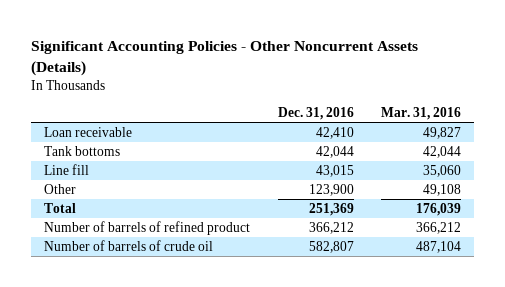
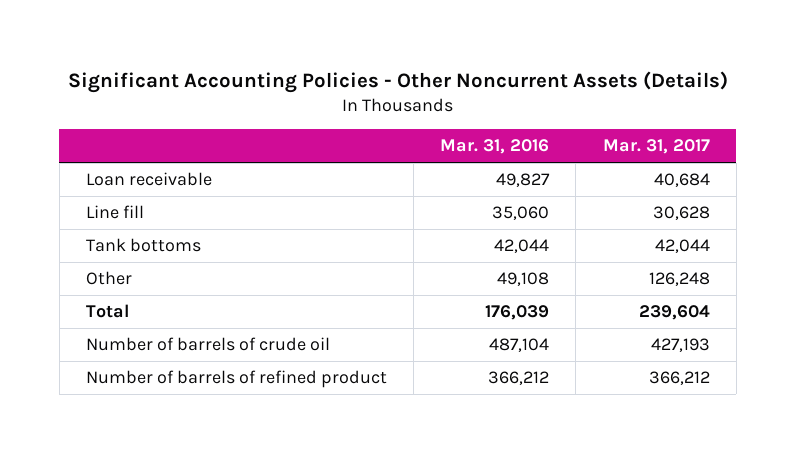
[277,107,354,121] Dec. 31, 2016 -> none
none -> [602,139,710,155] Mar. 31, 2017
[44,145,121,156] Tank bottoms -> [85,238,201,253] Tank bottoms
[44,220,251,235] Number of barrels of refined product -> [85,370,387,389] Number of barrels of refined product

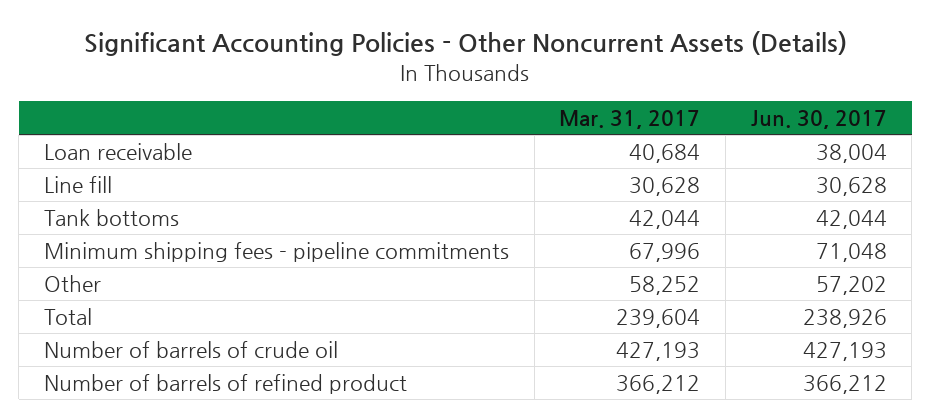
[440,139,550,155] Mar. 31, 2016 -> none
none -> [750,110,887,130] Jun. 30, 2017
none -> [43,242,509,263] Minimum shipping fees - pipeline commitments
[648,272,710,287] 126,248 -> [629,276,701,296] 58,252

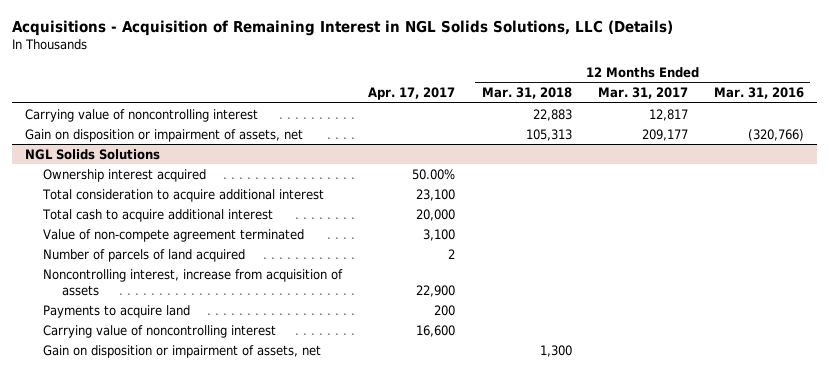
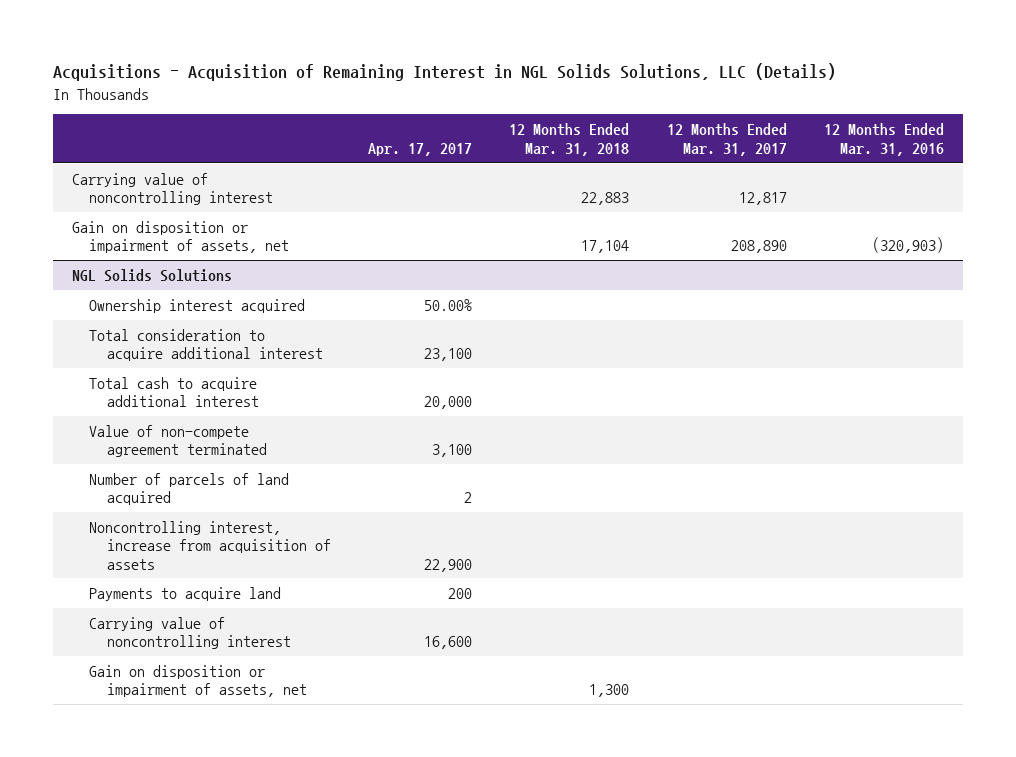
[525,128,572,141] 105,313 -> [581,240,630,254] 17,104
[641,128,688,141] 209,177 -> [730,240,787,254] 208,890
[747,128,804,141] (320,766) -> [872,237,945,254] (320,903)

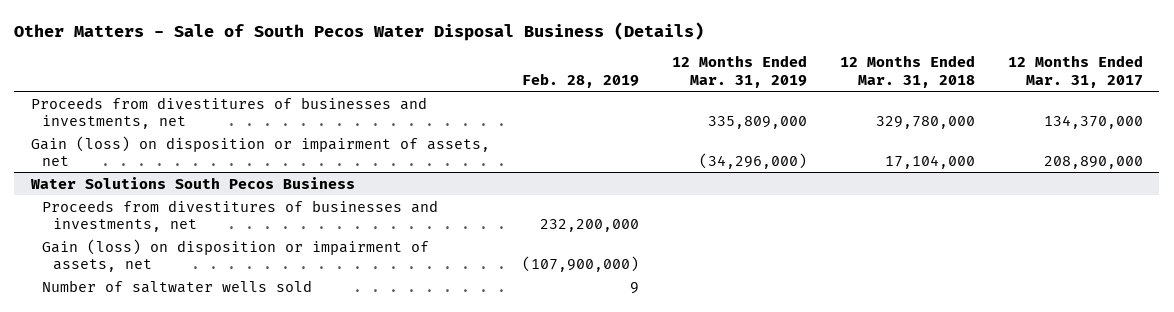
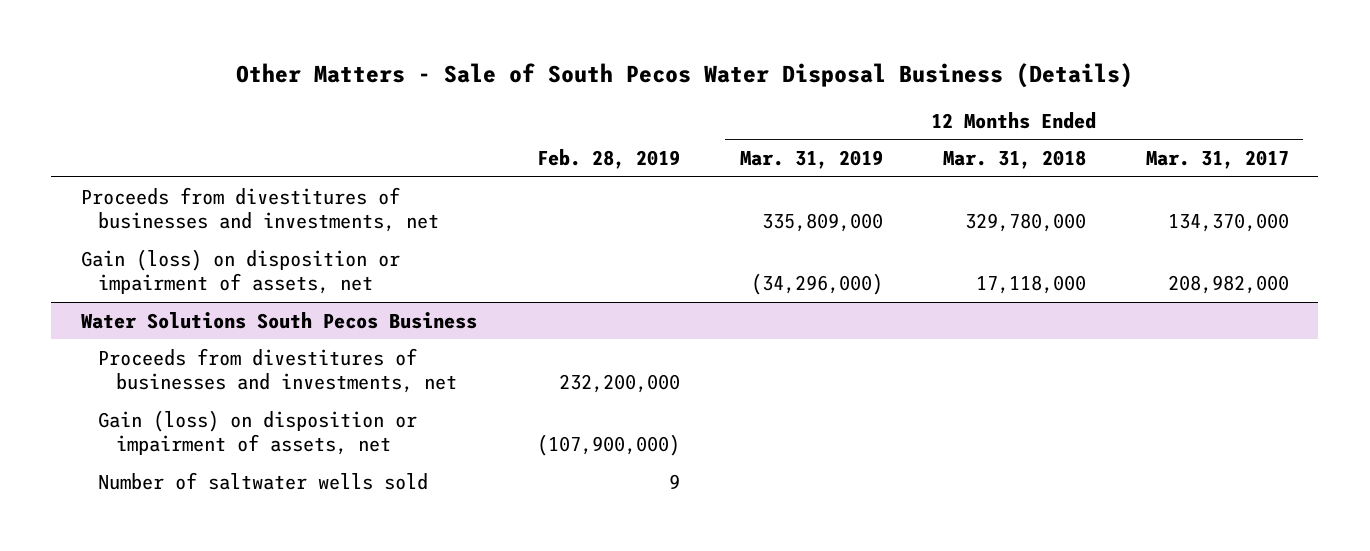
[885,154,976,169] 17,104,000 -> [975,275,1086,295] 17,118,000
[1043,155,1143,169] 208,890,000 -> [1167,275,1289,295] 208,982,000

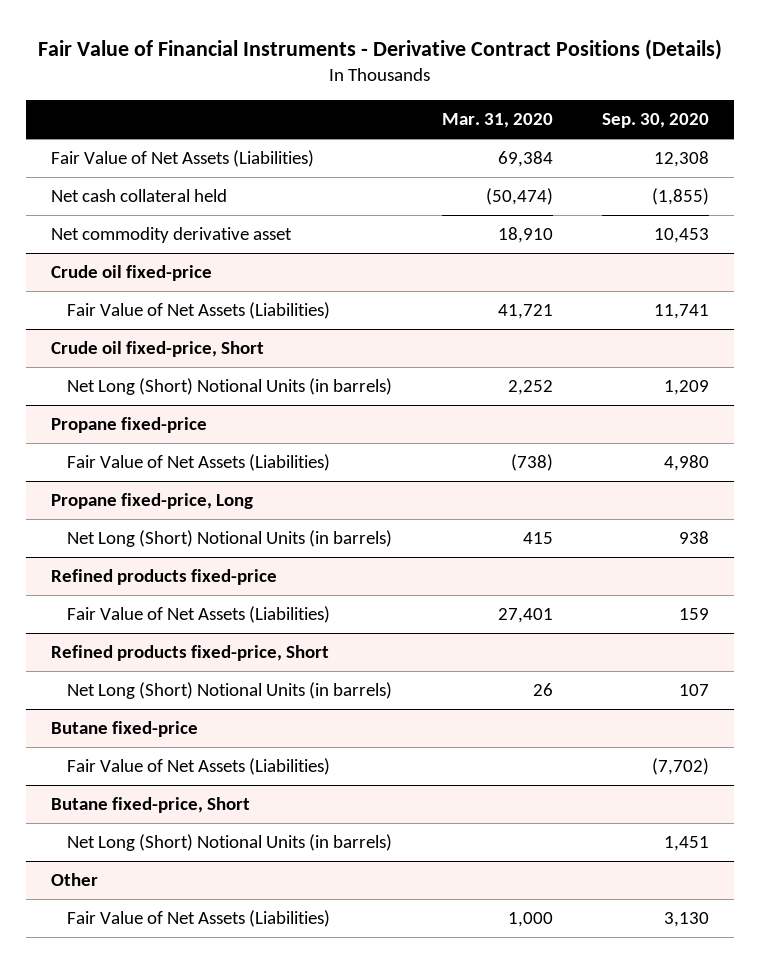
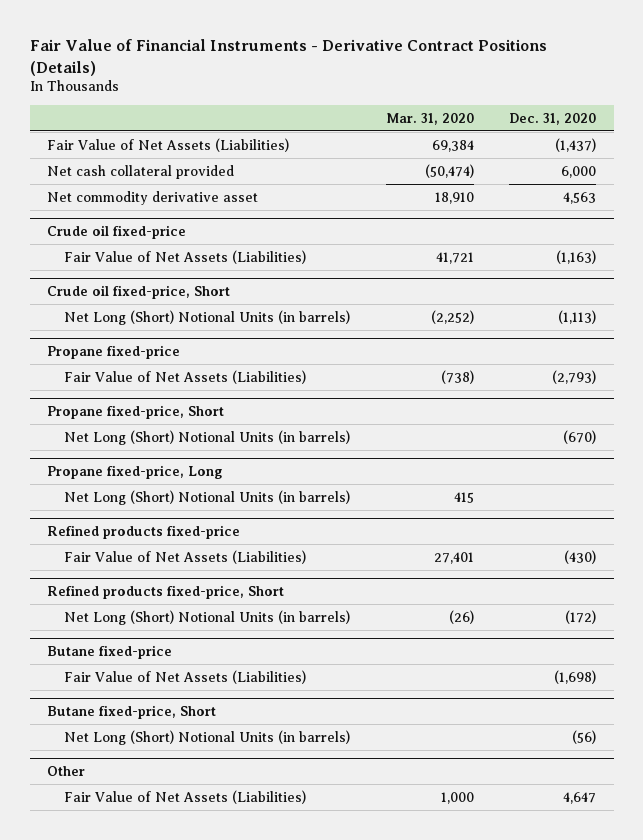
[602,113,710,129] Sep. 30, 2020 -> none
none -> [508,112,596,125] Dec. 31, 2020
[51,189,228,203] Net cash collateral held -> [47,164,235,179] Net cash collateral provided
[507,380,553,396] 2,252 -> [430,309,474,324] (2,252)
none -> [47,404,225,419] Propane fixed-price, Short
none -> [64,429,351,445] Net Long (Short) Notional Units (in barrels)
[532,683,553,697] 26 -> [448,609,474,624] (26)

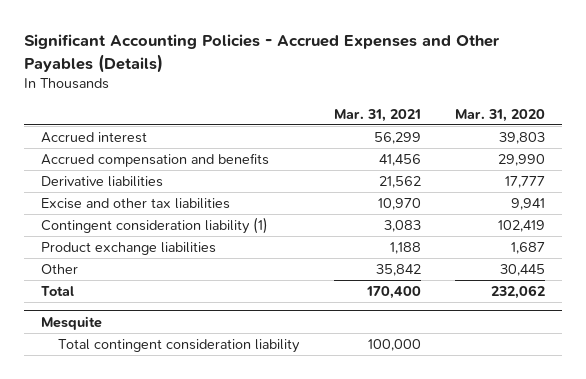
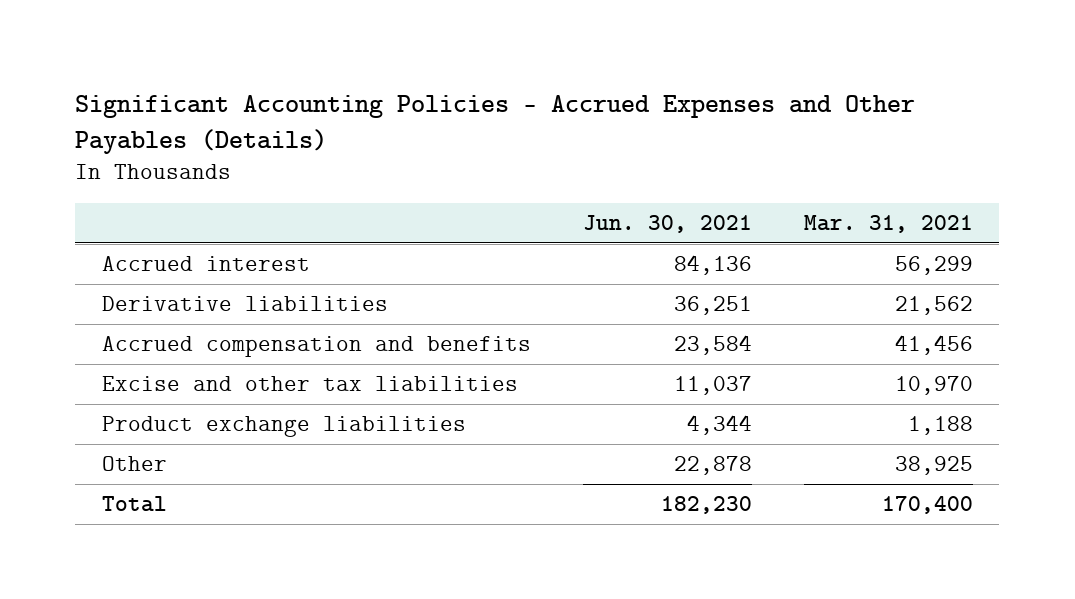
[455,108,546,122] Mar. 31, 2020 -> none
none -> [582,214,752,233] Jun. 30, 2021
[40,152,269,167] Accrued compensation and benefits -> [101,336,531,358] Accrued compensation and benefits
[40,216,268,234] Contingent consideration liability (1) -> none
[375,263,421,276] 35,842 -> [895,456,974,476] 38,925
[40,315,102,330] Mesquite -> none
[58,338,301,353] Total contingent consideration liability -> none

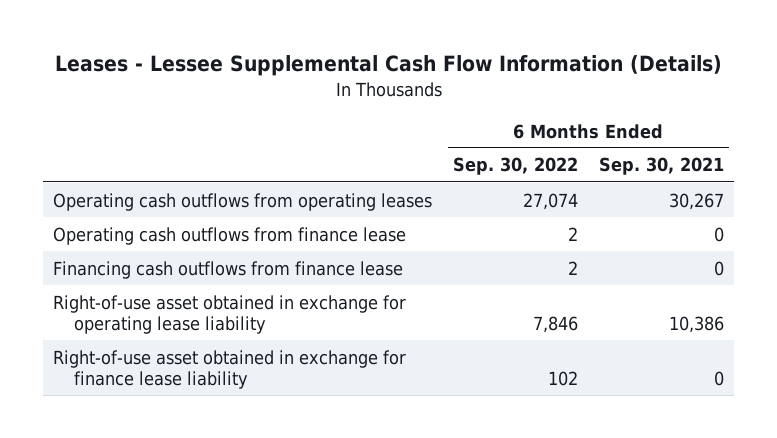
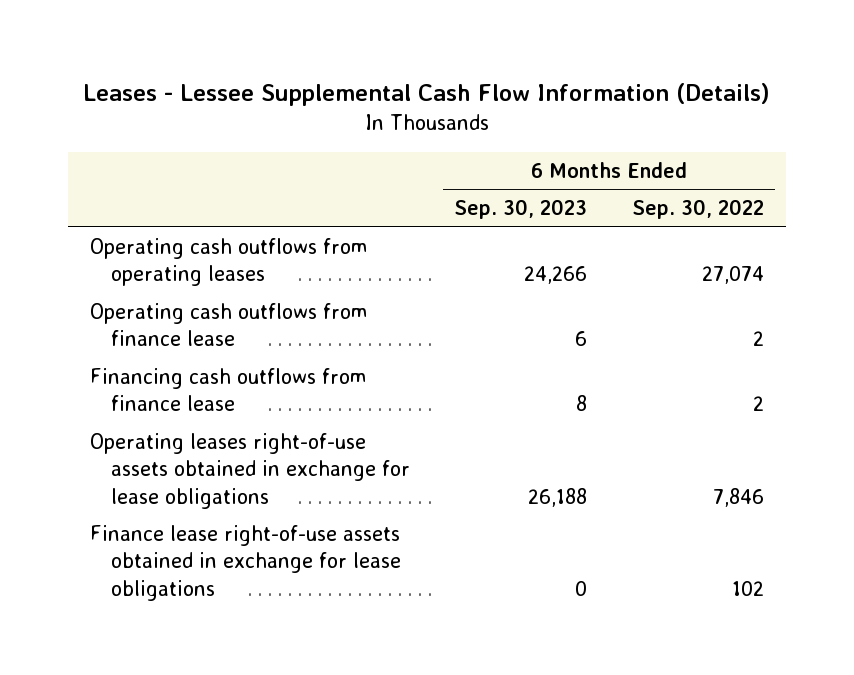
[598,157,724,176] Sep. 30, 2021 -> none
none -> [454,199,588,220] Sep. 30, 2023
[53,294,407,335] Right-of-use asset obtained in exchange for operating lease liability -> [90,433,411,509] Operating leases right-of-use assets obtained in exchange for lease obligations
[53,349,407,390] Right-of-use asset obtained in exchange for finance lease liability -> [90,525,402,601] Finance lease right-of-use assets obtained in exchange for lease obligations

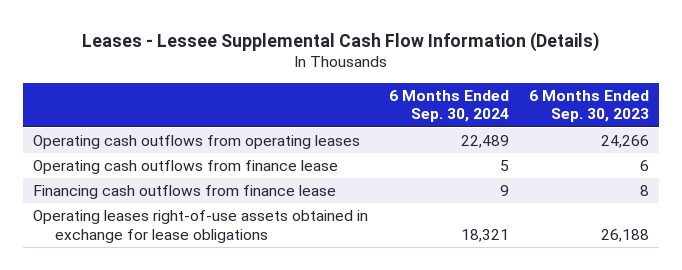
[631,199,764,220] Sep. 30, 2022 -> none
none -> [388,89,509,123] 6 Months Ended Sep. 30, 2024
[90,525,402,601] Finance lease right-of-use assets obtained in exchange for lease obligations -> none

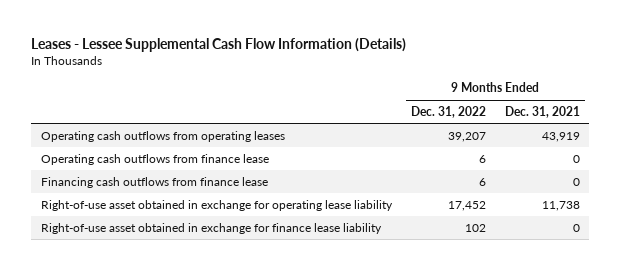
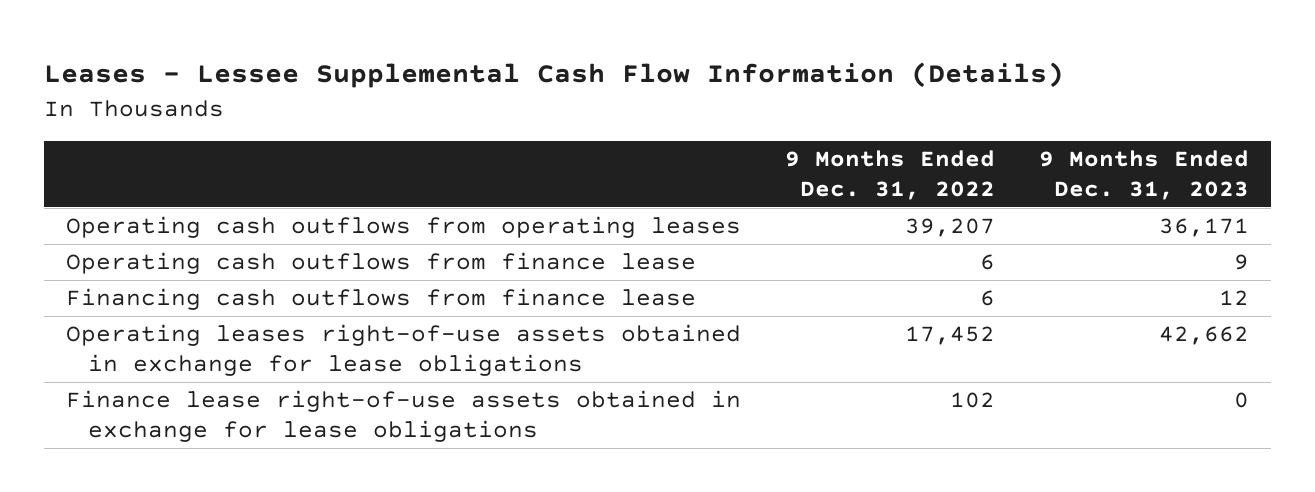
[504,105,580,118] Dec. 31, 2021 -> none
none -> [1039,149,1250,200] 9 Months Ended Dec. 31, 2023
[40,199,393,211] Right-of-use asset obtained in exchange for operating lease liability -> [66,324,742,377] Operating leases right-of-use assets obtained in exchange for lease obligations
[40,222,382,234] Right-of-use asset obtained in exchange for finance lease liability -> [66,390,742,443] Finance lease right-of-use assets obtained in exchange for lease obligations

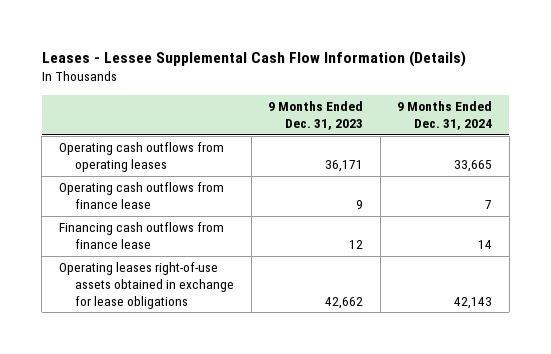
[785,149,996,200] 9 Months Ended Dec. 31, 2022 -> none
none -> [397,101,493,131] 9 Months Ended Dec. 31, 2024
[66,390,742,443] Finance lease right-of-use assets obtained in exchange for lease obligations -> none

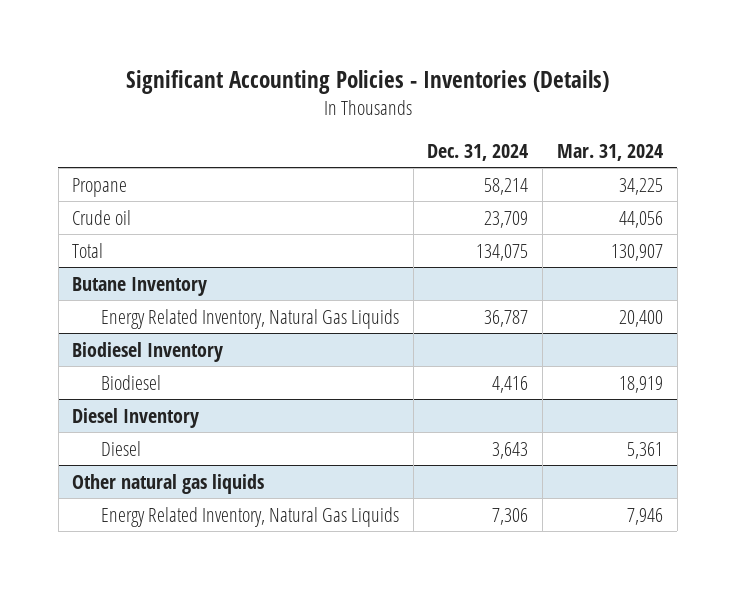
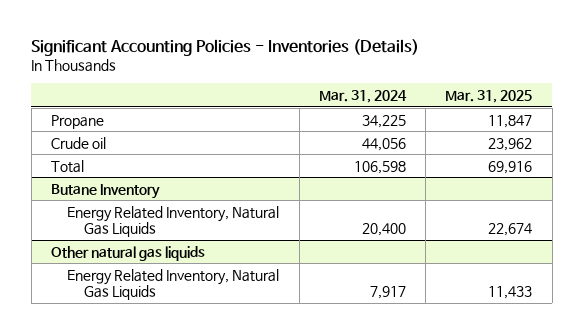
[427,143,529,161] Dec. 31, 2024 -> none
none -> [445,89,533,103] Mar. 31, 2025
[610,243,663,261] 130,907 -> [353,160,406,174] 106,598
[72,341,224,362] Biodiesel Inventory -> none
[100,374,161,390] Biodiesel -> none
[72,407,200,428] Diesel Inventory -> none
[100,440,141,456] Diesel -> none
[626,507,663,525] 7,946 -> [369,286,406,300] 7,917

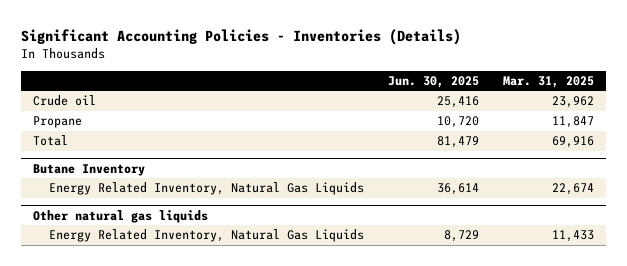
[318,89,407,103] Mar. 31, 2024 -> none
none -> [388,75,480,88] Jun. 30, 2025
[50,114,104,129] Propane -> [33,116,83,129] Propane

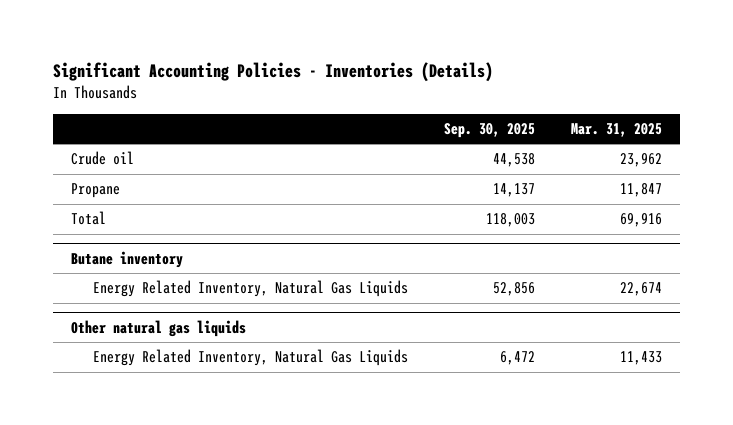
[388,75,480,88] Jun. 30, 2025 -> none
none -> [444,123,536,139] Sep. 30, 2025
[33,163,146,176] Butane Inventory -> [70,251,183,269] Butane inventory

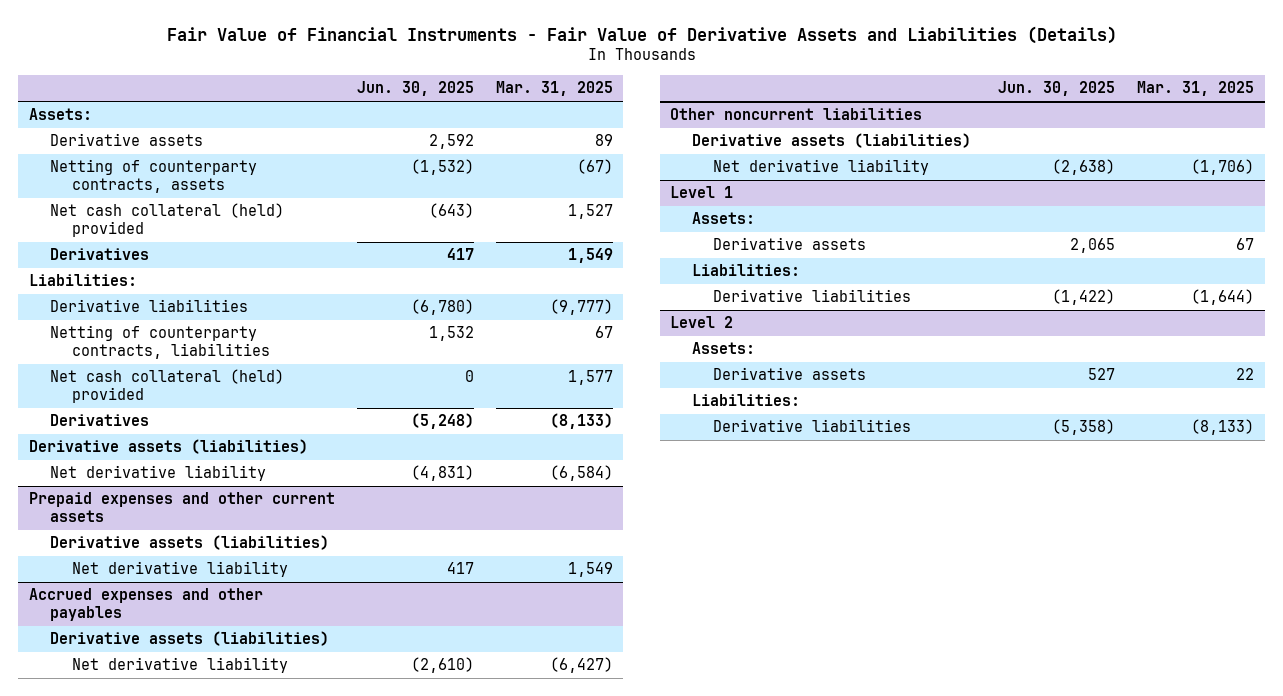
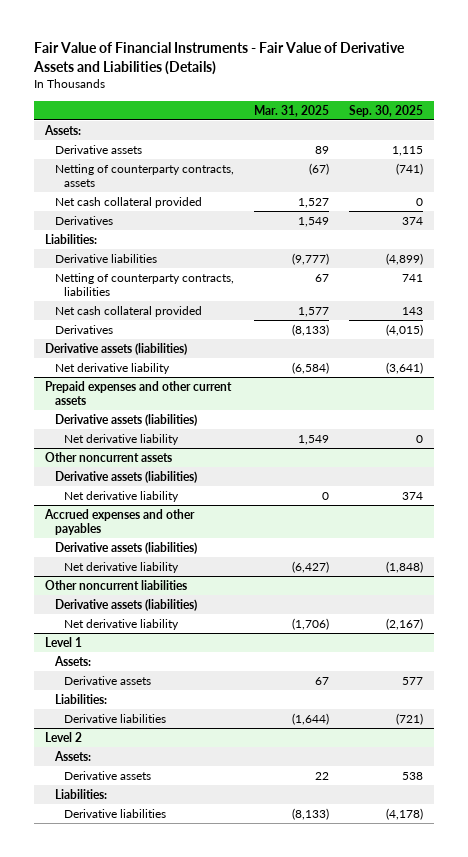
[356,81,474,97] Jun. 30, 2025 -> none
none -> [349,104,424,117] Sep. 30, 2025
[50,203,285,237] Net cash collateral (held) provided -> [54,197,202,209] Net cash collateral provided
[50,369,285,403] Net cash collateral (held) provided -> [54,306,202,318] Net cash collateral provided
none -> [44,452,172,463] Other noncurrent assets
none -> [54,471,197,484] Derivative assets (liabilities)
none -> [64,491,180,503] Net derivative liability

